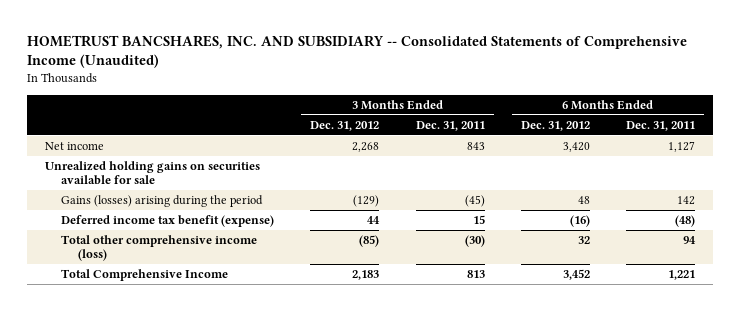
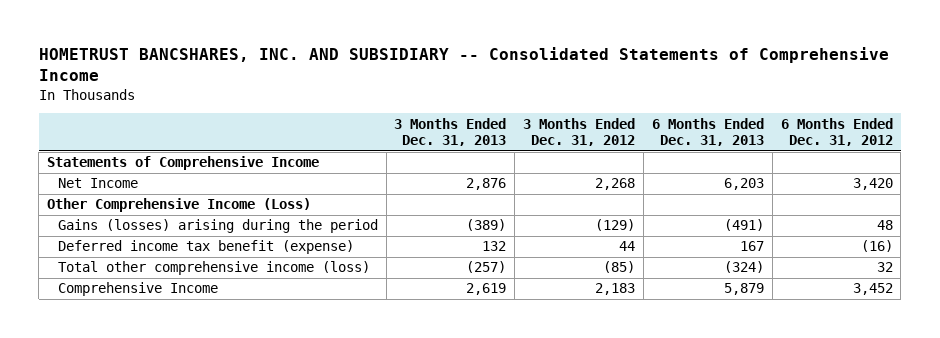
[26,35,687,69] HOMETRUST BANCSHARES, INC. AND SUBSIDIARY -- Consolidated Statements of Comprehensive Income (Unaudited) -> [38,46,889,82] HOMETRUST BANCSHARES, INC. AND SUBSIDIARY -- Consolidated Statements of Comprehensive Income
[415,120,485,131] Dec. 31, 2011 -> none
[626,120,696,131] Dec. 31, 2011 -> none
none -> [394,117,507,147] 3 Months Ended Dec. 31, 2013
none -> [651,117,764,147] 6 Months Ended Dec. 31, 2013
[44,161,260,186] Unrealized holding gains on securities available for sale -> none
none -> [47,156,320,171] Statements of Comprehensive Income
[44,142,104,151] Net income -> [57,178,138,189] Net Income
none -> [47,198,312,213] Other Comprehensive Income (Loss)
[61,269,229,282] Total Comprehensive Income -> [57,282,218,297] Comprehensive Income

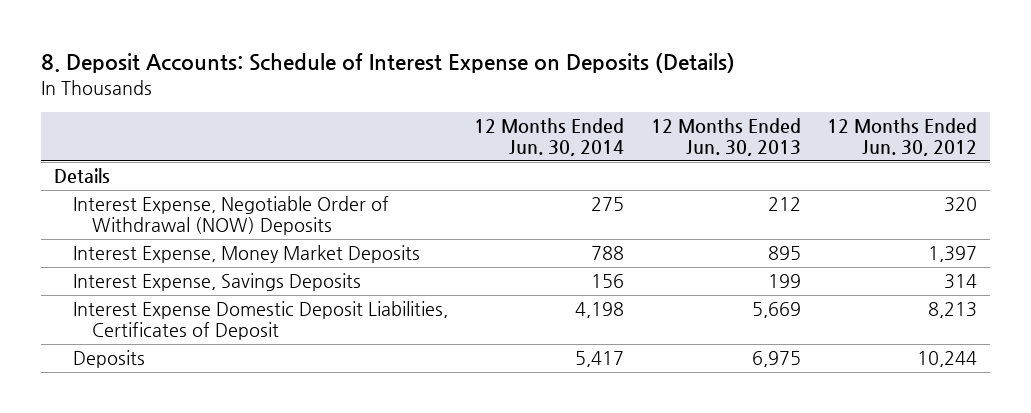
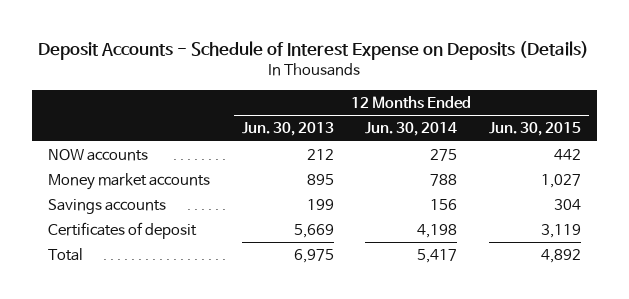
[41,53,736,74] 8. Deposit Accounts: Schedule of Interest Expense on Deposits (Details) -> [38,41,590,61] Deposit Accounts - Schedule of Interest Expense on Deposits (Details)
[826,118,977,157] 12 Months Ended Jun. 30, 2012 -> none
none -> [488,122,581,137] Jun. 30, 2015
[54,168,111,184] Details -> none
[72,196,389,236] Interest Expense, Negotiable Order of Withdrawal (NOW) Deposits -> [47,148,148,161] NOW accounts
[72,245,420,264] Interest Expense, Money Market Deposits -> [47,172,210,190] Money market accounts
[72,273,361,292] Interest Expense, Savings Deposits -> [47,198,166,214] Savings accounts
[72,301,448,341] Interest Expense Domestic Deposit Liabilities, Certificates of Deposit -> [47,221,197,239] Certificates of deposit
[72,350,145,369] Deposits -> [47,247,83,261] Total

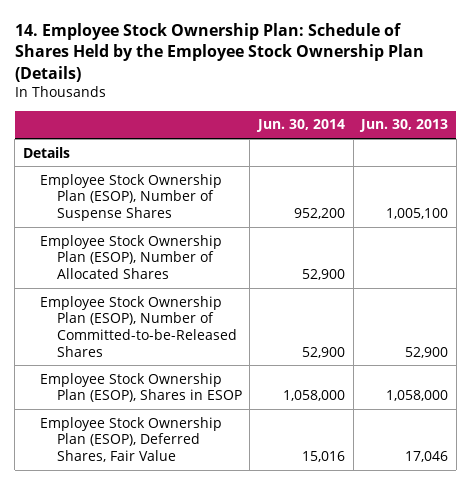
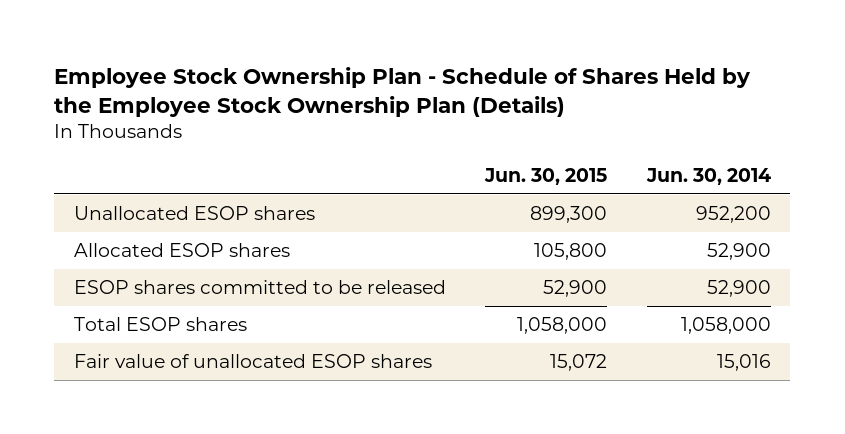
[14,23,424,82] 14. Employee Stock Ownership Plan: Schedule of Shares Held by the Employee Stock Ownership Plan (Details) -> [54,66,752,117] Employee Stock Ownership Plan - Schedule of Shares Held by the Employee Stock Ownership Plan (Details)
[359,119,449,133] Jun. 30, 2013 -> none
none -> [484,167,608,185] Jun. 30, 2015
[22,146,70,158] Details -> none
[39,173,222,221] Employee Stock Ownership Plan (ESOP), Number of Suspense Shares -> [74,206,316,221] Unallocated ESOP shares
[39,234,222,279] Employee Stock Ownership Plan (ESOP), Number of Allocated Shares -> [74,243,291,258] Allocated ESOP shares
[39,295,237,357] Employee Stock Ownership Plan (ESOP), Number of Committed-to-be-Released Shares -> [74,280,447,295] ESOP shares committed to be released
[39,372,242,403] Employee Stock Ownership Plan (ESOP), Shares in ESOP -> [74,317,248,332] Total ESOP shares
[39,416,222,462] Employee Stock Ownership Plan (ESOP), Deferred Shares, Fair Value -> [74,354,433,369] Fair value of unallocated ESOP shares

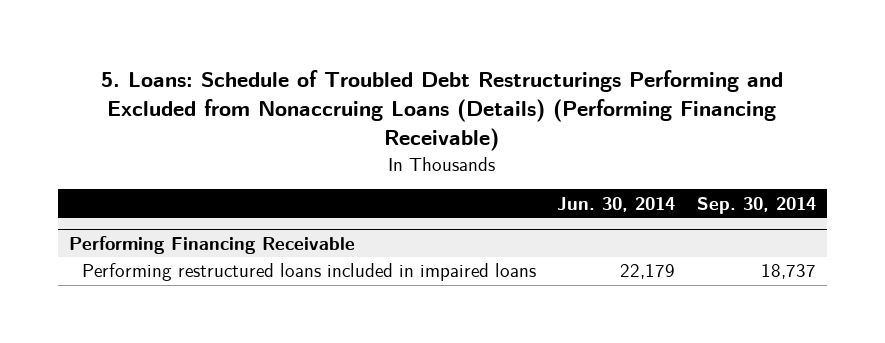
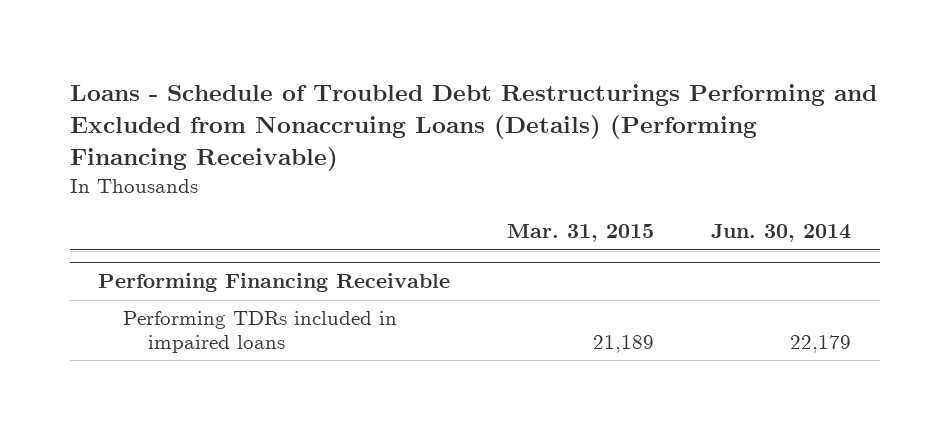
[101,70,784,152] 5. Loans: Schedule of Troubled Debt Restructurings Performing and Excluded from Nonaccruing Loans (Details) (Performing Financing Receivable) -> [69,84,877,171] Loans - Schedule of Troubled Debt Restructurings Performing and Excluded from Nonaccruing Loans (Details) (Performing Financing Receivable)
[696,196,816,214] Sep. 30, 2014 -> none
none -> [507,224,655,243] Mar. 31, 2015
[81,263,536,282] Performing restructured loans included in impaired loans -> [122,311,397,354] Performing TDRs included in impaired loans

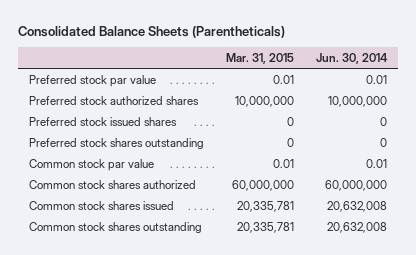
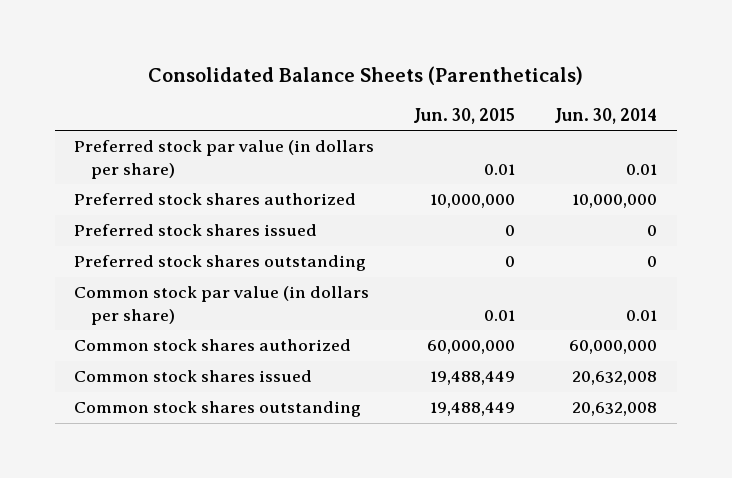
[226,52,295,64] Mar. 31, 2015 -> none
none -> [413,107,516,124] Jun. 30, 2015
[28,74,156,87] Preferred stock par value -> [74,140,375,179] Preferred stock par value (in dollars per share)
[28,95,199,105] Preferred stock authorized shares -> [74,193,357,206] Preferred stock shares authorized
[28,116,177,126] Preferred stock issued shares -> [74,224,318,237] Preferred stock shares issued
[28,158,154,171] Common stock par value -> [74,286,370,325] Common stock par value (in dollars per share)

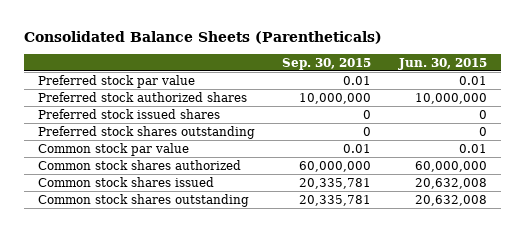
[554,107,658,124] Jun. 30, 2014 -> none
none -> [282,57,372,70] Sep. 30, 2015
[74,140,375,179] Preferred stock par value (in dollars per share) -> [37,74,195,88] Preferred stock par value
[74,193,357,206] Preferred stock shares authorized -> [37,91,247,102] Preferred stock authorized shares
[74,224,318,237] Preferred stock shares issued -> [37,108,220,119] Preferred stock issued shares
[74,286,370,325] Common stock par value (in dollars per share) -> [37,142,189,156] Common stock par value
[430,371,516,386] 19,488,449 -> [414,177,487,189] 20,632,008
[430,402,516,417] 19,488,449 -> [414,194,487,206] 20,632,008

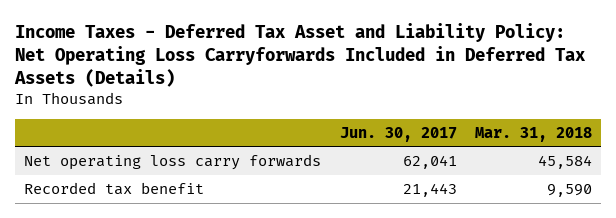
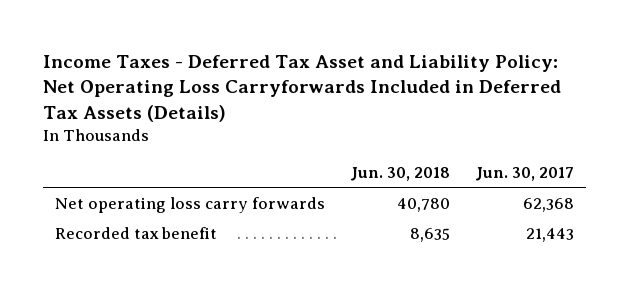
[474,126,592,142] Mar. 31, 2018 -> none
none -> [349,166,450,181] Jun. 30, 2018
[402,154,457,169] 62,041 -> [522,197,574,212] 62,368

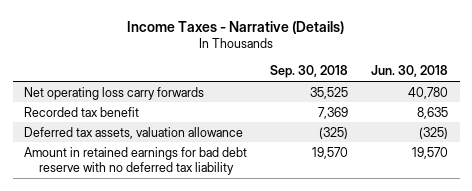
[42,54,561,122] Income Taxes - Deferred Tax Asset and Liability Policy: Net Operating Loss Carryforwards Included in Deferred Tax Assets (Details) -> [127,20,345,34] Income Taxes - Narrative (Details)
[474,166,574,181] Jun. 30, 2017 -> none
none -> [270,65,349,79] Sep. 30, 2018
none -> [24,126,244,139] Deferred tax assets, valuation allowance
none -> [24,146,248,176] Amount in retained earnings for bad debt reserve with no deferred tax liability

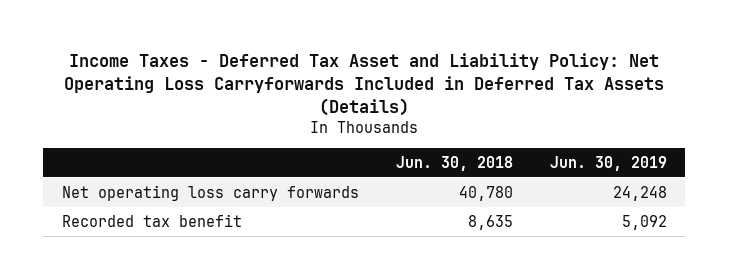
[127,20,345,34] Income Taxes - Narrative (Details) -> [64,52,665,116] Income Taxes - Deferred Tax Asset and Liability Policy: Net Operating Loss Carryforwards Included in Deferred Tax Assets (Details)
[270,65,349,79] Sep. 30, 2018 -> none
none -> [549,155,667,171] Jun. 30, 2019
[24,126,244,139] Deferred tax assets, valuation allowance -> none
[24,146,248,176] Amount in retained earnings for bad debt reserve with no deferred tax liability -> none

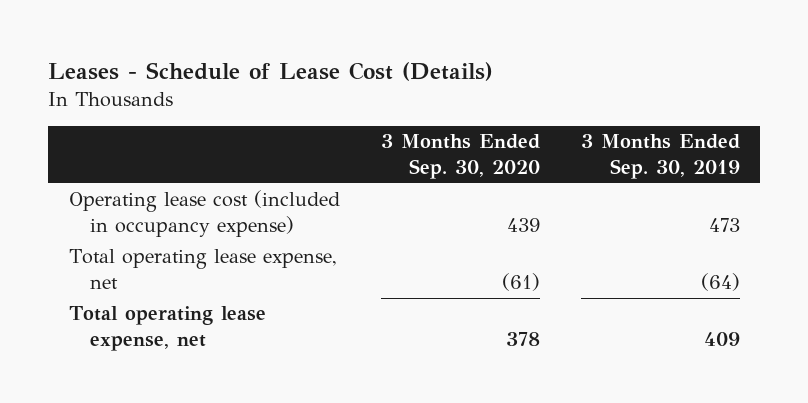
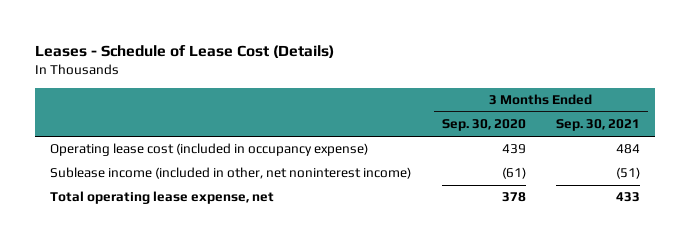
[580,134,740,179] 3 Months Ended Sep. 30, 2019 -> none
none -> [555,119,640,132] Sep. 30, 2021
[68,249,336,290] Total operating lease expense, net -> [50,167,412,180] Sublease income (included in other, net noninterest income)

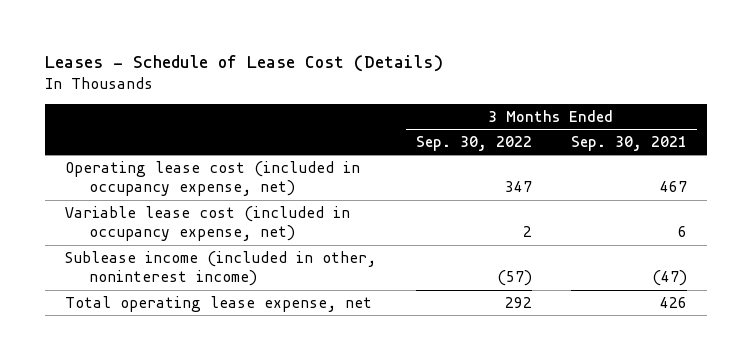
[441,119,526,132] Sep. 30, 2020 -> none
none -> [415,136,532,152] Sep. 30, 2022
[50,143,369,157] Operating lease cost (included in occupancy expense) -> [64,160,360,197] Operating lease cost (included in occupancy expense, net)
[615,144,640,155] 484 -> [660,181,688,193] 467
none -> [64,205,350,242] Variable lease cost (included in occupancy expense, net)
[50,167,412,180] Sublease income (included in other, net noninterest income) -> [64,250,376,287] Sublease income (included in other, noninterest income)
[615,167,640,180] (51) -> [652,270,688,287] (47)
[615,192,640,203] 433 -> [660,296,688,308] 426

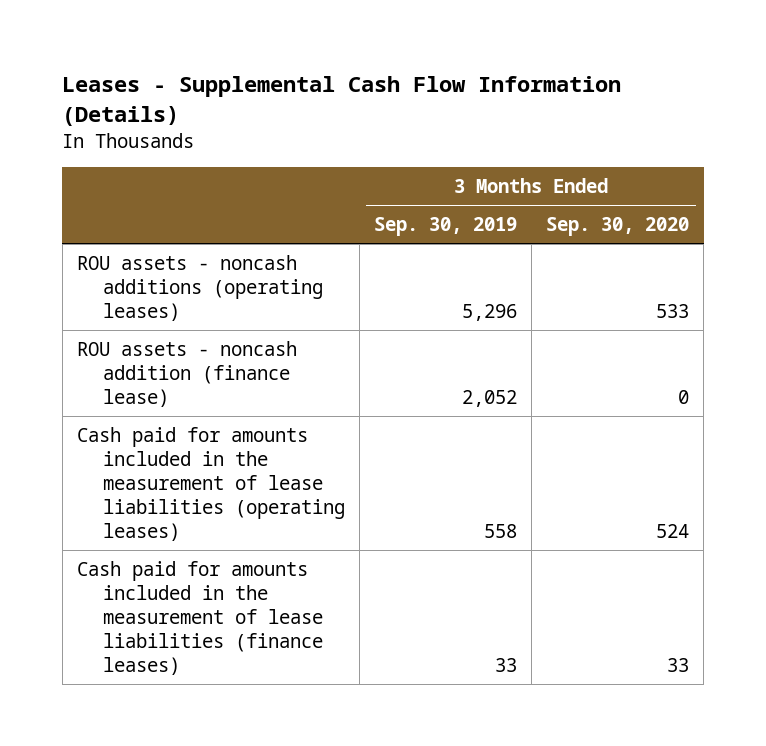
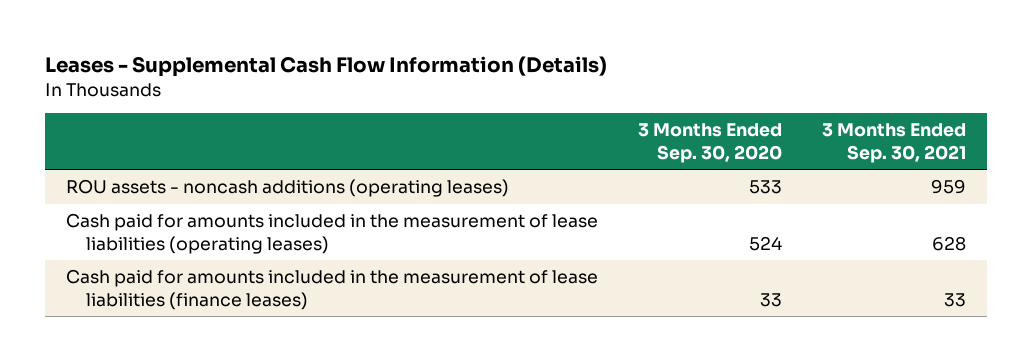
[373,217,517,237] Sep. 30, 2019 -> none
none -> [822,123,967,163] 3 Months Ended Sep. 30, 2021
[77,340,298,407] ROU assets - noncash addition (finance lease) -> none

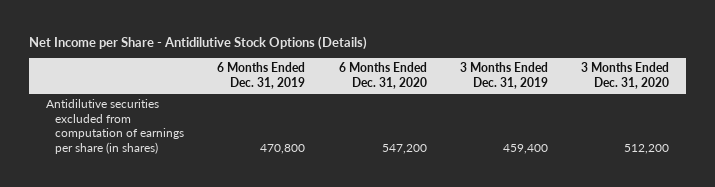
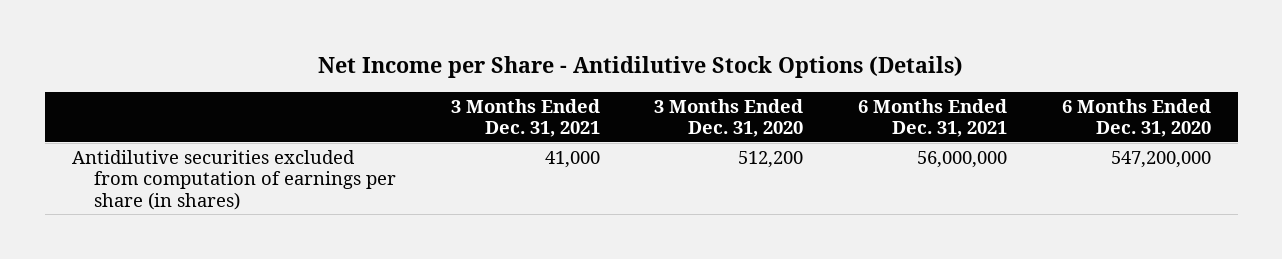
[217,62,306,89] 6 Months Ended Dec. 31, 2019 -> none
[459,62,548,89] 3 Months Ended Dec. 31, 2019 -> none
none -> [450,98,600,138] 3 Months Ended Dec. 31, 2021
none -> [858,98,1008,138] 6 Months Ended Dec. 31, 2021
[381,143,427,154] 547,200 -> [1110,150,1211,168] 547,200,000

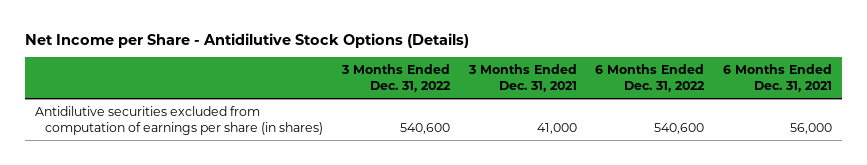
[654,98,804,138] 3 Months Ended Dec. 31, 2020 -> none
[1061,98,1211,138] 6 Months Ended Dec. 31, 2020 -> none
none -> [340,64,451,93] 3 Months Ended Dec. 31, 2022
none -> [595,64,706,93] 6 Months Ended Dec. 31, 2022
[917,150,1008,168] 56,000,000 -> [790,122,833,134] 56,000

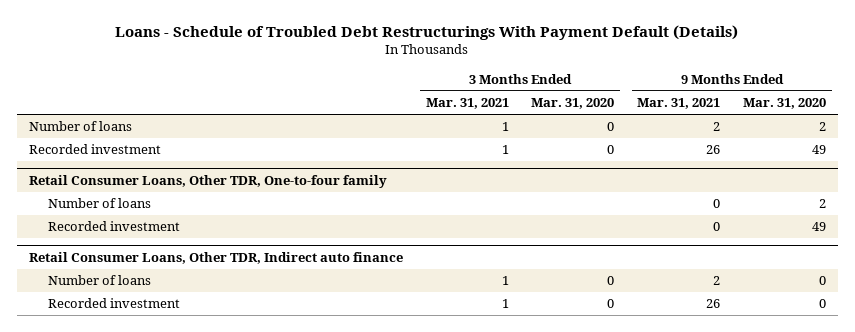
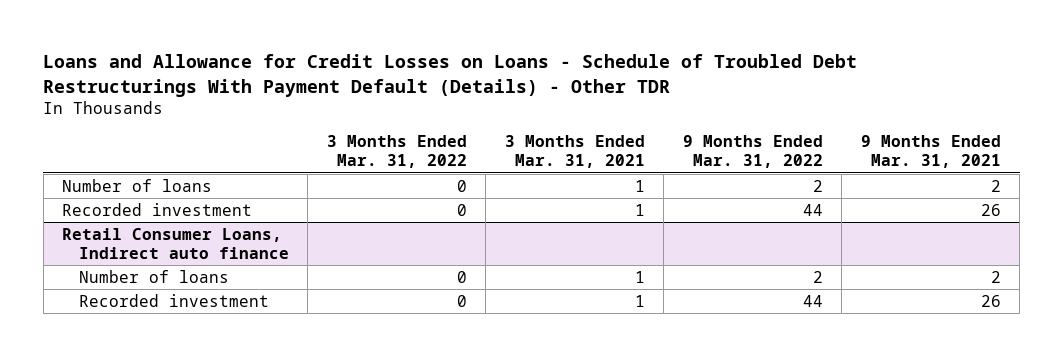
[115,25,739,41] Loans - Schedule of Troubled Debt Restructurings With Payment Default (Details) -> [43,53,858,97] Loans and Allowance for Credit Losses on Loans - Schedule of Troubled Debt Restructurings With Payment Default (Details) - Other TDR
[531,98,615,110] Mar. 31, 2020 -> none
[743,98,827,110] Mar. 31, 2020 -> none
none -> [326,135,467,169] 3 Months Ended Mar. 31, 2022
none -> [682,135,823,169] 9 Months Ended Mar. 31, 2022
[28,174,387,188] Retail Consumer Loans, Other TDR, One-to-four family -> none
[48,198,152,209] Number of loans -> none
[48,221,181,232] Recorded investment -> none
[28,251,403,264] Retail Consumer Loans, Other TDR, Indirect auto finance -> [62,227,289,259] Retail Consumer Loans, Indirect auto finance

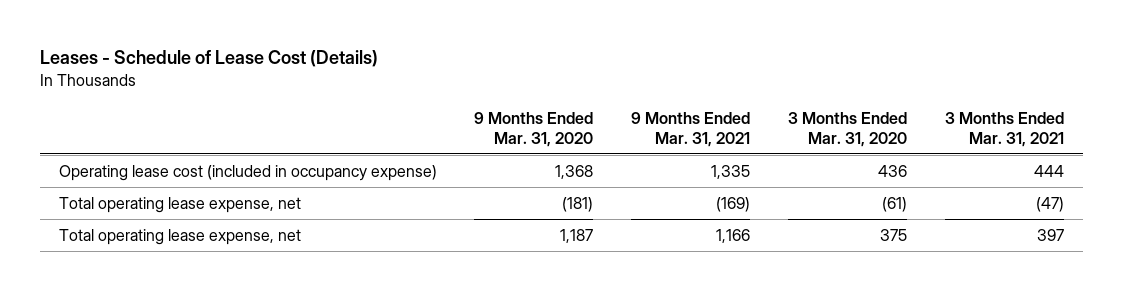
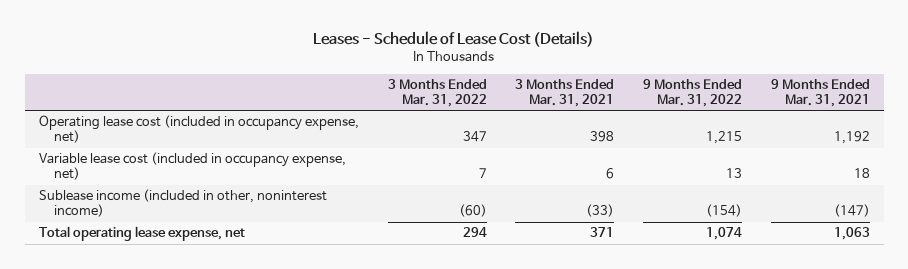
[474,111,594,147] 9 Months Ended Mar. 31, 2020 -> none
[787,111,907,147] 3 Months Ended Mar. 31, 2020 -> none
none -> [387,79,487,108] 3 Months Ended Mar. 31, 2022
none -> [642,79,742,108] 9 Months Ended Mar. 31, 2022
[58,229,301,246] Total operating lease expense, net -> none
[58,165,437,182] Operating lease cost (included in occupancy expense) -> [38,115,359,144] Operating lease cost (included in occupancy expense, net)
[711,165,751,180] 1,335 -> [833,131,870,145] 1,192
[1033,165,1064,178] 444 -> [590,131,615,143] 398
none -> [38,152,346,181] Variable lease cost (included in occupancy expense, net)
none -> [38,189,327,218] Sublease income (included in other, noninterest income)
[716,197,751,213] (169) -> [833,227,870,241] 1,063
[1035,197,1064,213] (47) -> [590,227,615,238] 371

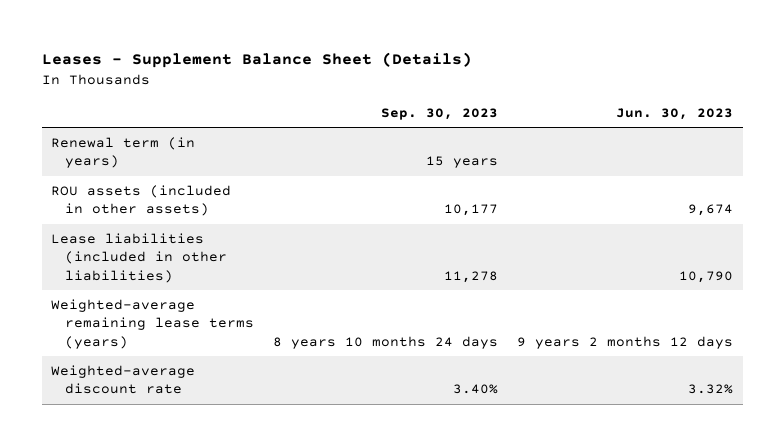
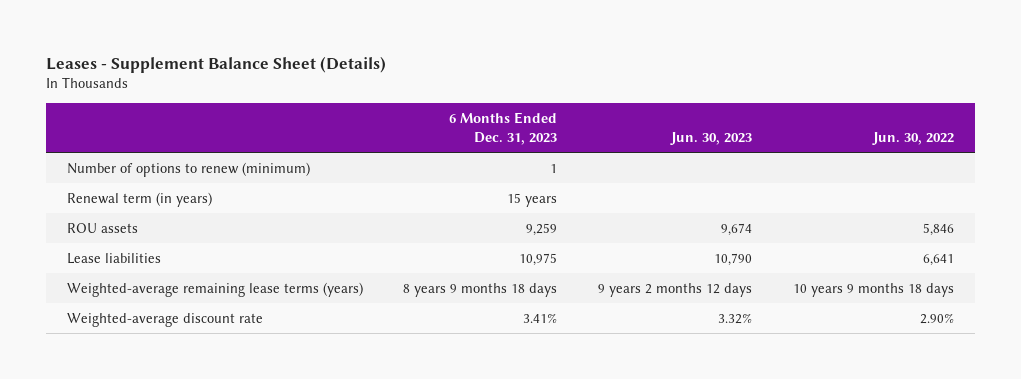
[381,107,499,120] Sep. 30, 2023 -> none
none -> [449,111,558,145] 6 Months Ended Dec. 31, 2023
none -> [872,131,955,145] Jun. 30, 2022
none -> [66,161,310,177] Number of options to renew (minimum)
[51,184,232,217] ROU assets (included in other assets) -> [66,222,138,233] ROU assets
[51,232,228,283] Lease liabilities (included in other liabilities) -> [66,252,161,264] Lease liabilities

